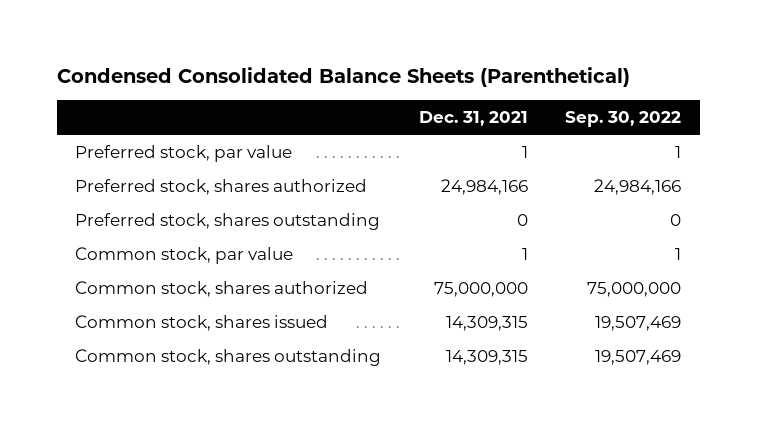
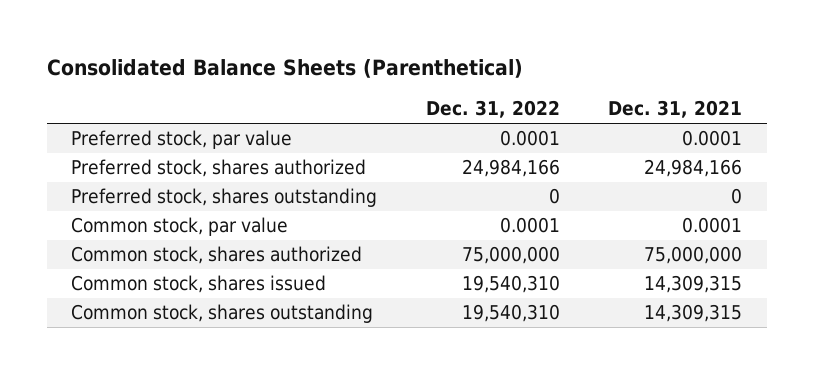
[56,67,630,88] Condensed Consolidated Balance Sheets (Parenthetical) -> [46,59,523,79] Consolidated Balance Sheets (Parenthetical)
[565,111,682,128] Sep. 30, 2022 -> none
none -> [425,100,560,119] Dec. 31, 2022
[521,145,528,158] 1 -> [682,130,743,147] 0.0001
[521,247,528,260] 1 -> [682,217,743,234] 0.0001

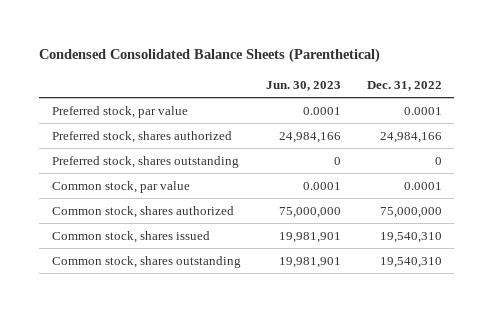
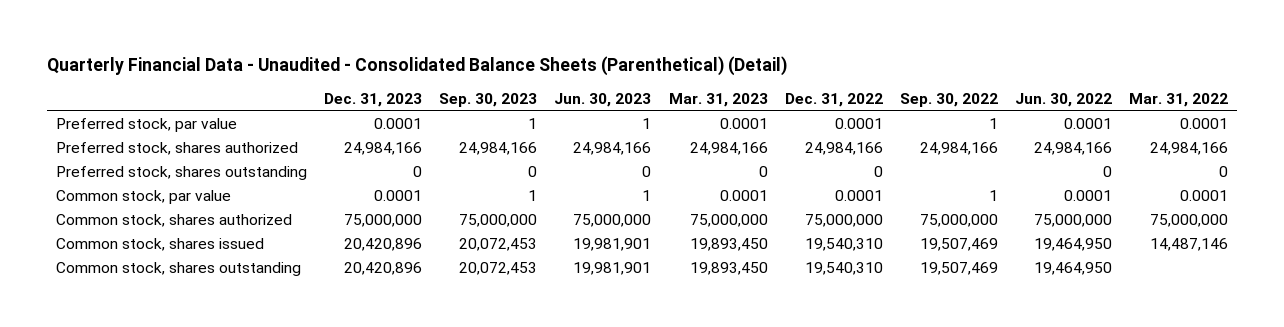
[39,48,381,64] Condensed Consolidated Balance Sheets (Parenthetical) -> [47,56,788,77] Quarterly Financial Data - Unaudited - Consolidated Balance Sheets (Parenthetical) (Detail)
none -> [324,92,423,107] Dec. 31, 2023
none -> [439,92,538,107] Sep. 30, 2023
none -> [668,92,768,107] Mar. 31, 2023
none -> [899,92,998,107] Sep. 30, 2022
none -> [1015,92,1113,107] Jun. 30, 2022
none -> [1129,92,1229,107] Mar. 31, 2022
[303,106,342,115] 0.0001 -> [642,118,652,130] 1
[303,181,342,190] 0.0001 -> [642,190,652,202] 1

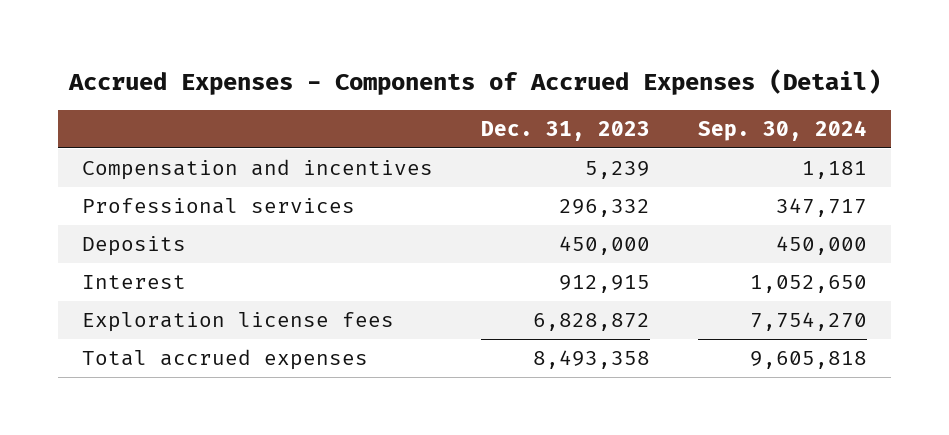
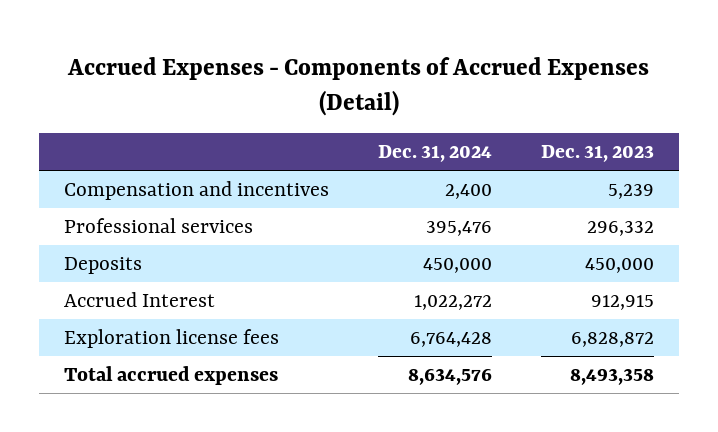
[697,120,867,142] Sep. 30, 2024 -> none
none -> [378,145,493,163] Dec. 31, 2024
[82,274,187,289] Interest -> [63,292,215,308] Accrued Interest

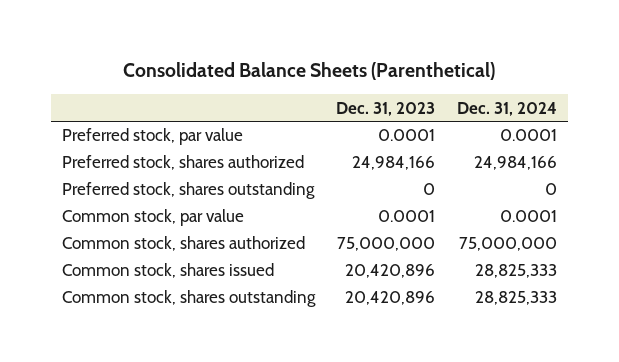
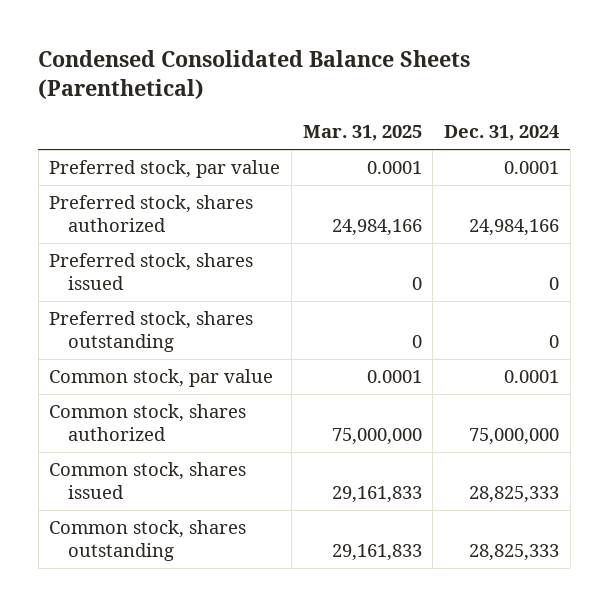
[123,62,496,81] Consolidated Balance Sheets (Parenthetical) -> [38,49,471,99] Condensed Consolidated Balance Sheets (Parenthetical)
[336,101,436,116] Dec. 31, 2023 -> none
none -> [302,125,422,142] Mar. 31, 2025
none -> [49,253,254,290] Preferred stock, shares issued

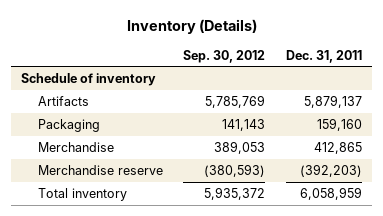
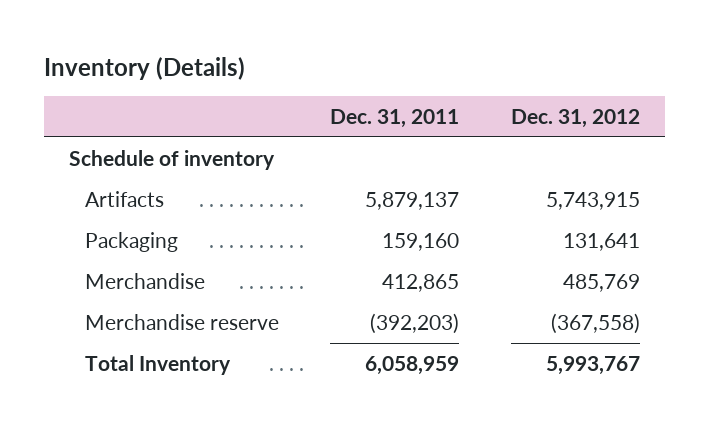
[183,49,266,63] Sep. 30, 2012 -> none
none -> [510,108,640,128] Dec. 31, 2012
[38,188,128,202] Total inventory -> [84,354,231,375] Total Inventory

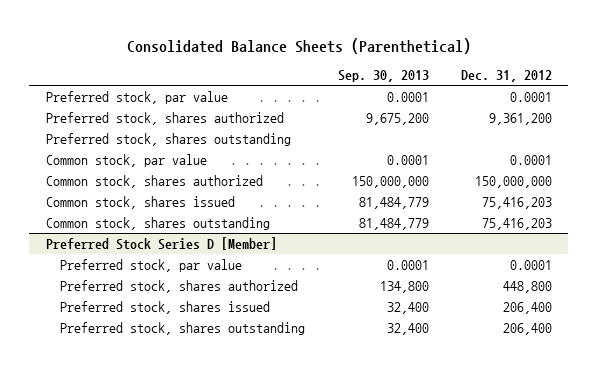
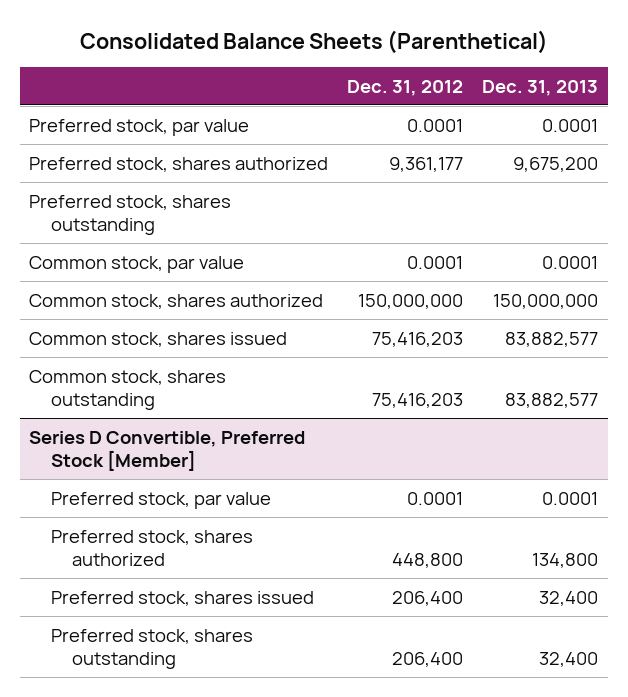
[337,70,429,83] Sep. 30, 2013 -> none
none -> [482,79,599,96] Dec. 31, 2013
[489,112,553,125] 9,361,200 -> [389,156,464,172] 9,361,177
[45,236,277,250] Preferred Stock Series D [Member] -> [29,430,306,472] Series D Convertible, Preferred Stock [Member]

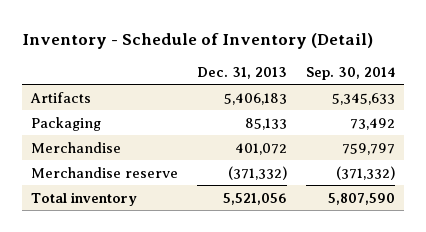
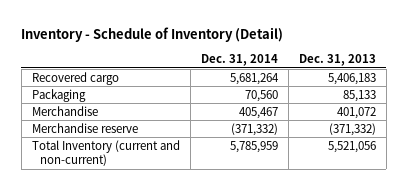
[305,66,395,80] Sep. 30, 2014 -> none
none -> [200,54,278,67] Dec. 31, 2014
[30,91,92,103] Artifacts -> [31,71,119,85] Recovered cargo
[31,191,138,206] Total inventory -> [31,139,180,167] Total Inventory (current and non-current)

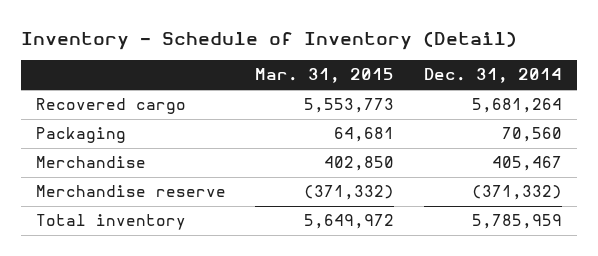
[298,54,376,67] Dec. 31, 2013 -> none
none -> [255,68,395,84] Mar. 31, 2015
[31,139,180,167] Total Inventory (current and non-current) -> [35,214,186,231] Total inventory

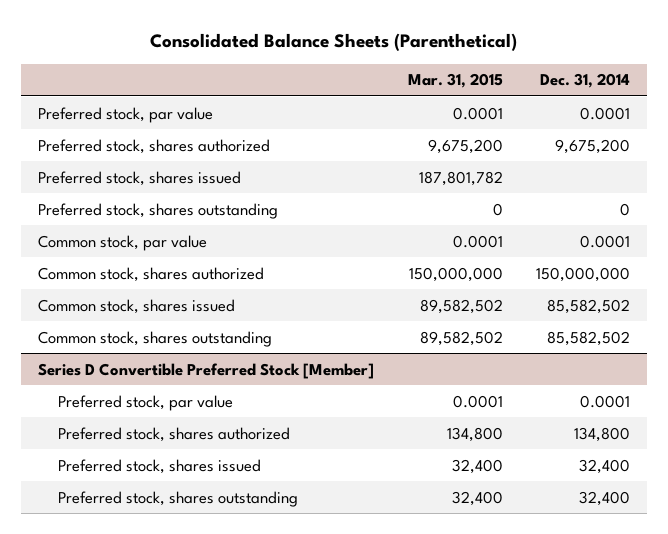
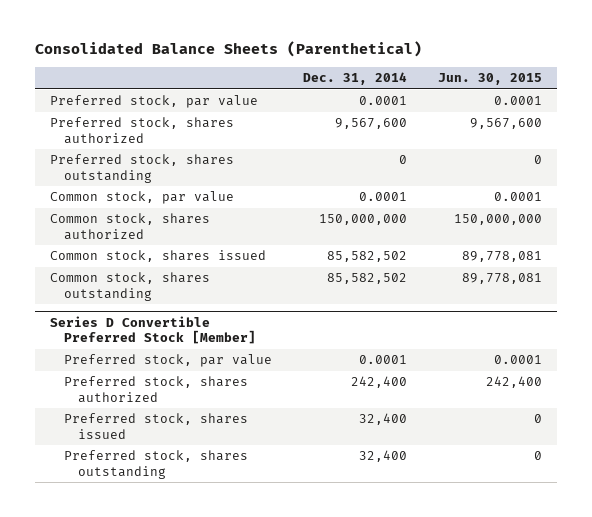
[407,73,503,89] Mar. 31, 2015 -> none
none -> [437,73,542,86] Jun. 30, 2015
[38,170,242,186] Preferred stock, shares issued -> none
[555,138,631,154] 9,675,200 -> [334,118,407,130] 9,567,600
[574,426,631,442] 134,800 -> [350,376,407,389] 242,400

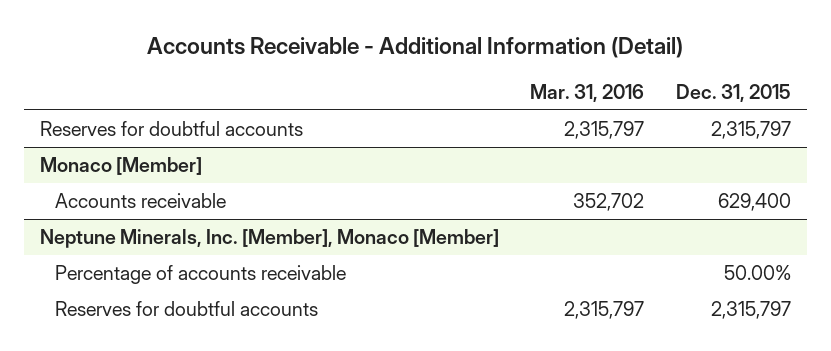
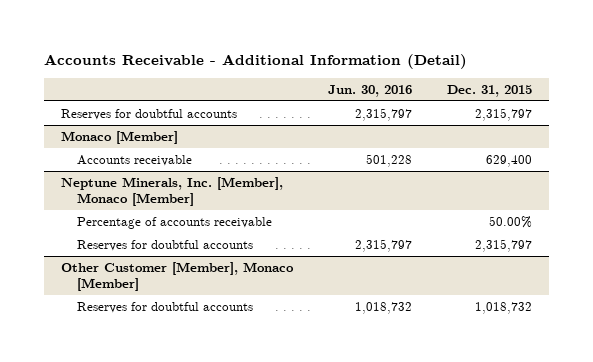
[530,83,645,102] Mar. 31, 2016 -> none
none -> [327,84,412,97] Jun. 30, 2016
none -> [61,262,295,291] Other Customer [Member], Monaco [Member]
none -> [77,302,254,314] Reserves for doubtful accounts

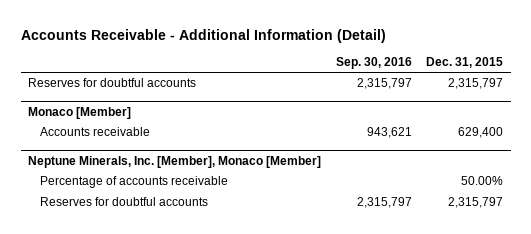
[327,84,412,97] Jun. 30, 2016 -> none
none -> [335,57,412,70] Sep. 30, 2016
[61,262,295,291] Other Customer [Member], Monaco [Member] -> none
[77,302,254,314] Reserves for doubtful accounts -> none

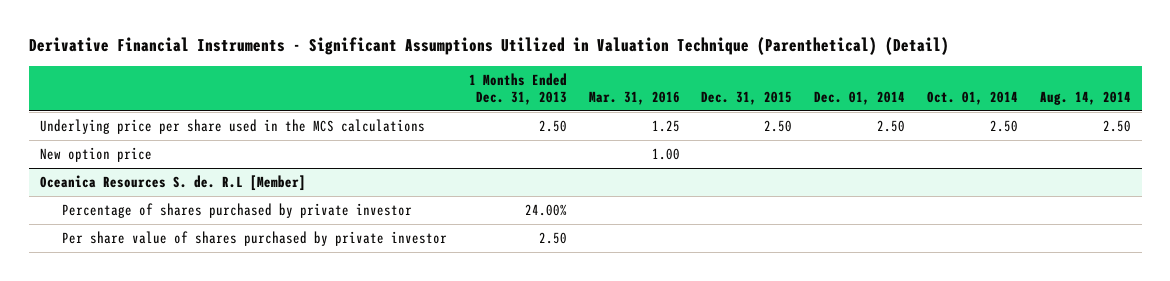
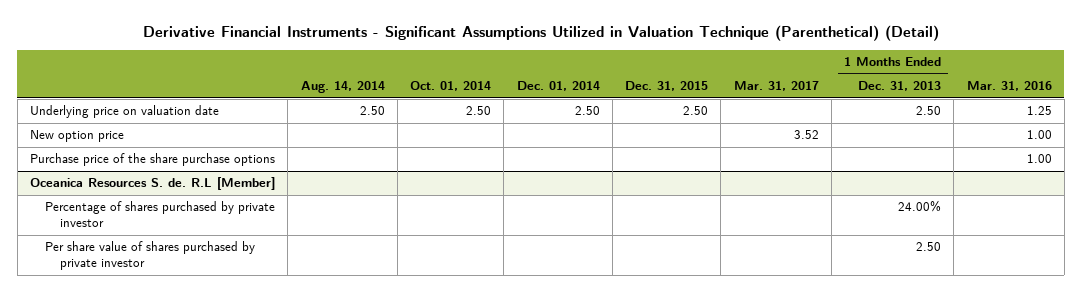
none -> [733,81,819,92] Mar. 31, 2017
[39,118,425,134] Underlying price per share used in the MCS calculations -> [30,105,220,119] Underlying price on valuation date
none -> [30,153,276,167] Purchase price of the share purchase options

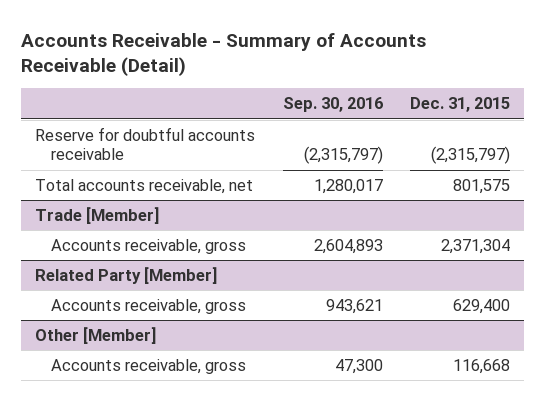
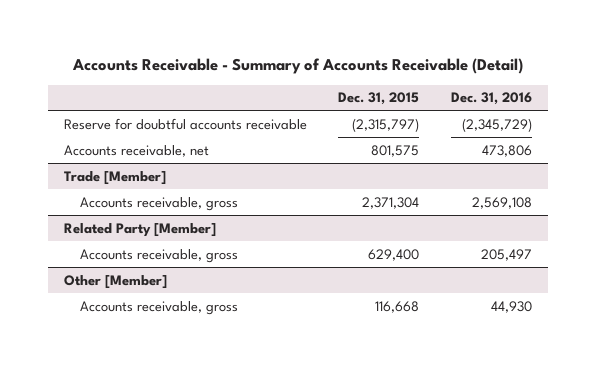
[282,97,383,113] Sep. 30, 2016 -> none
none -> [450,92,532,106] Dec. 31, 2016
[35,178,254,194] Total accounts receivable, net -> [63,144,209,157] Accounts receivable, net

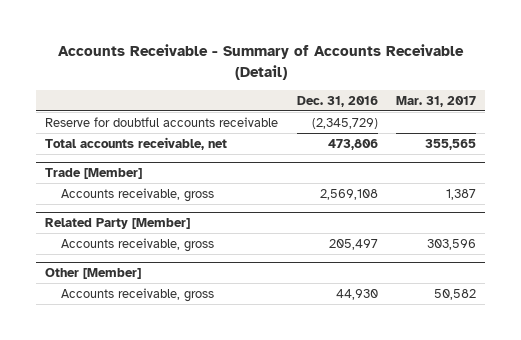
[338,92,420,106] Dec. 31, 2015 -> none
none -> [395,95,476,107] Mar. 31, 2017
[63,144,209,157] Accounts receivable, net -> [45,136,228,150] Total accounts receivable, net

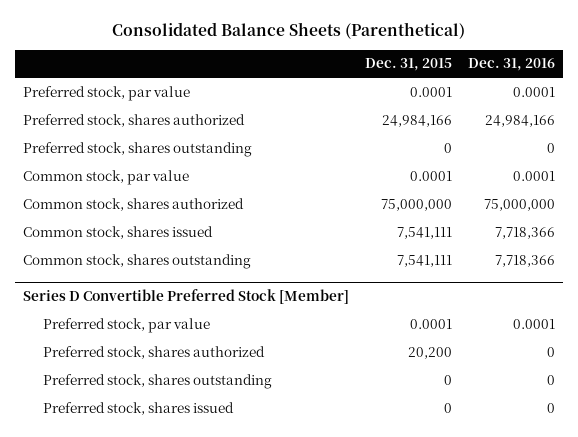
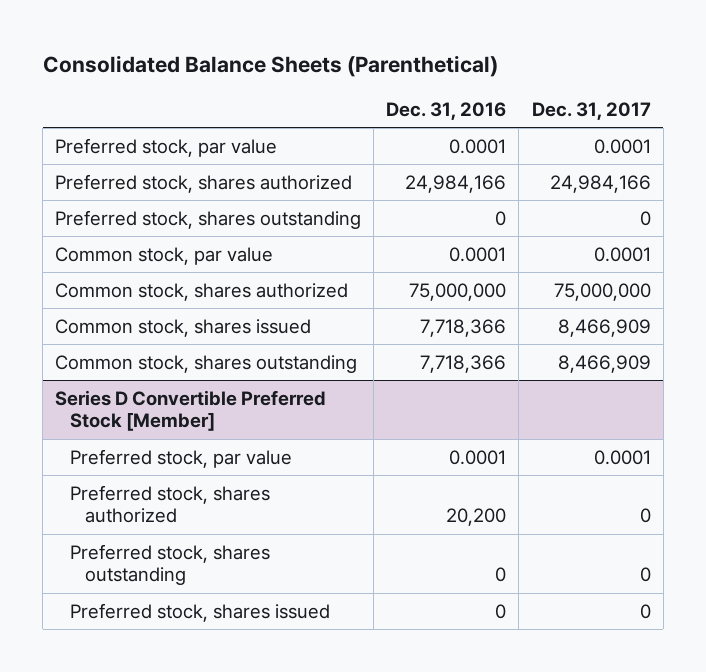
[364,58,452,72] Dec. 31, 2015 -> none
none -> [531,101,651,120] Dec. 31, 2017
[546,346,555,357] 0 -> [446,508,507,527] 20,200

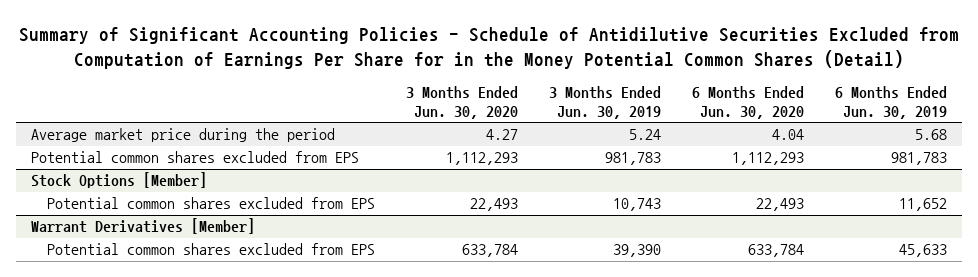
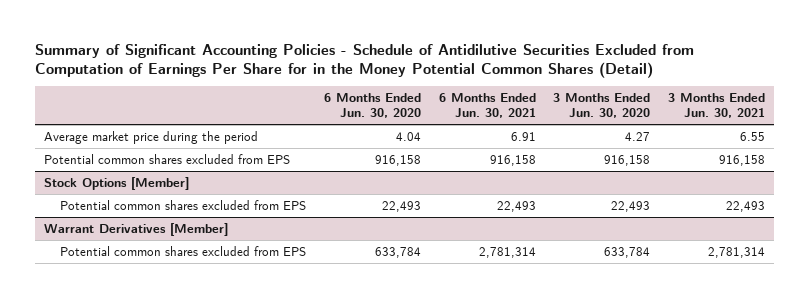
[549,86,662,119] 3 Months Ended Jun. 30, 2019 -> none
[834,86,947,119] 6 Months Ended Jun. 30, 2019 -> none
none -> [438,93,536,118] 6 Months Ended Jun. 30, 2021
none -> [668,93,766,118] 3 Months Ended Jun. 30, 2021
[446,152,519,166] 1,112,293 -> [604,154,651,166] 916,158
[732,152,805,166] 1,112,293 -> [374,154,421,166] 916,158

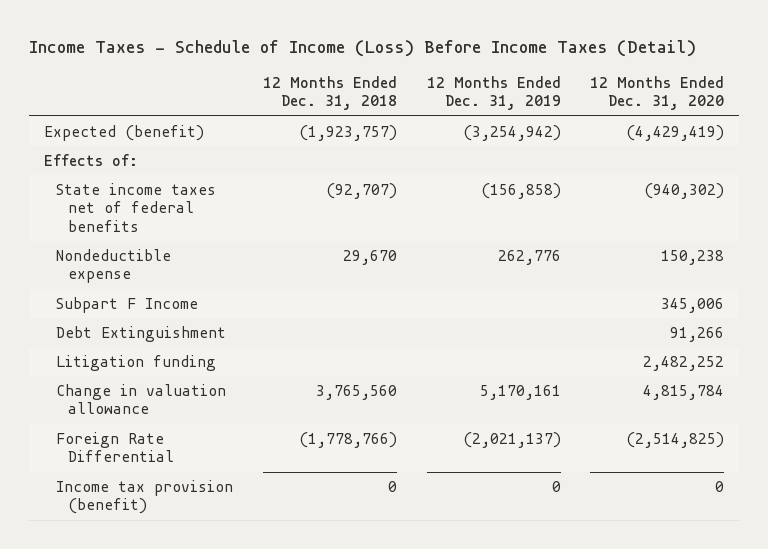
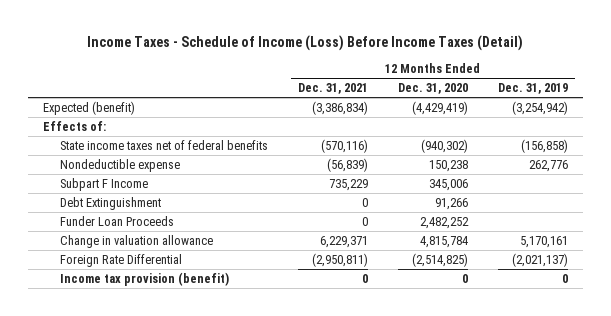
[262,76,397,111] 12 Months Ended Dec. 31, 2018 -> none
none -> [297,82,368,94] Dec. 31, 2021
[56,355,217,372] Litigation funding -> [60,215,175,226] Funder Loan Proceeds

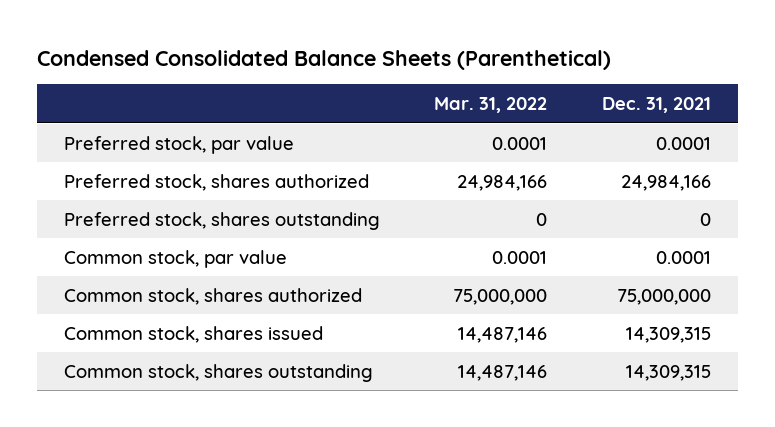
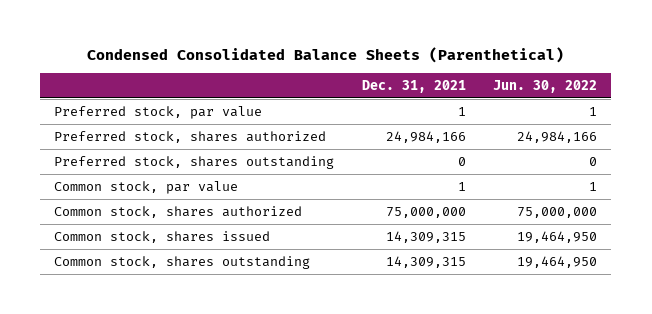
[434,97,548,114] Mar. 31, 2022 -> none
none -> [493,79,598,93] Jun. 30, 2022
[655,136,711,150] 0.0001 -> [457,106,466,116] 1
[655,250,711,264] 0.0001 -> [457,181,466,191] 1

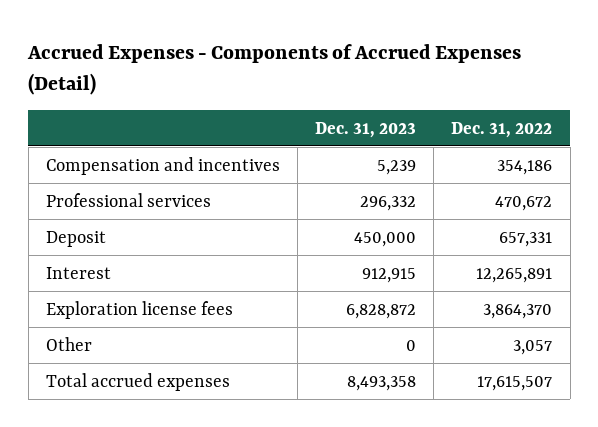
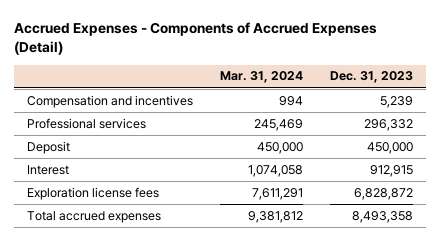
[451,121,553,138] Dec. 31, 2022 -> none
none -> [220,71,304,84] Mar. 31, 2024
[45,336,92,351] Other -> none

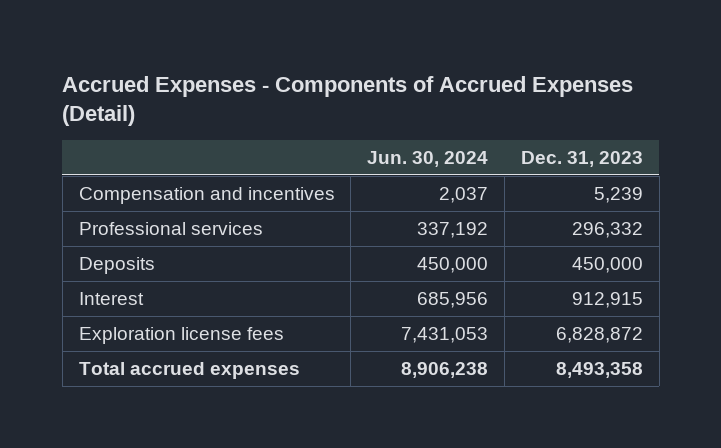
[220,71,304,84] Mar. 31, 2024 -> none
none -> [367,150,489,167] Jun. 30, 2024
[27,140,71,154] Deposit -> [78,256,155,274] Deposits

